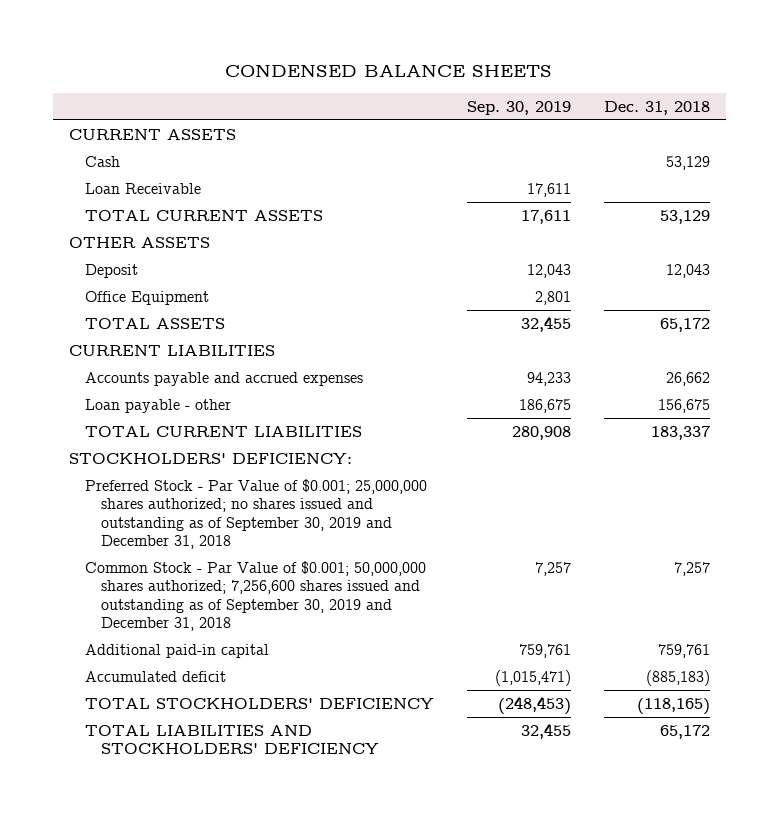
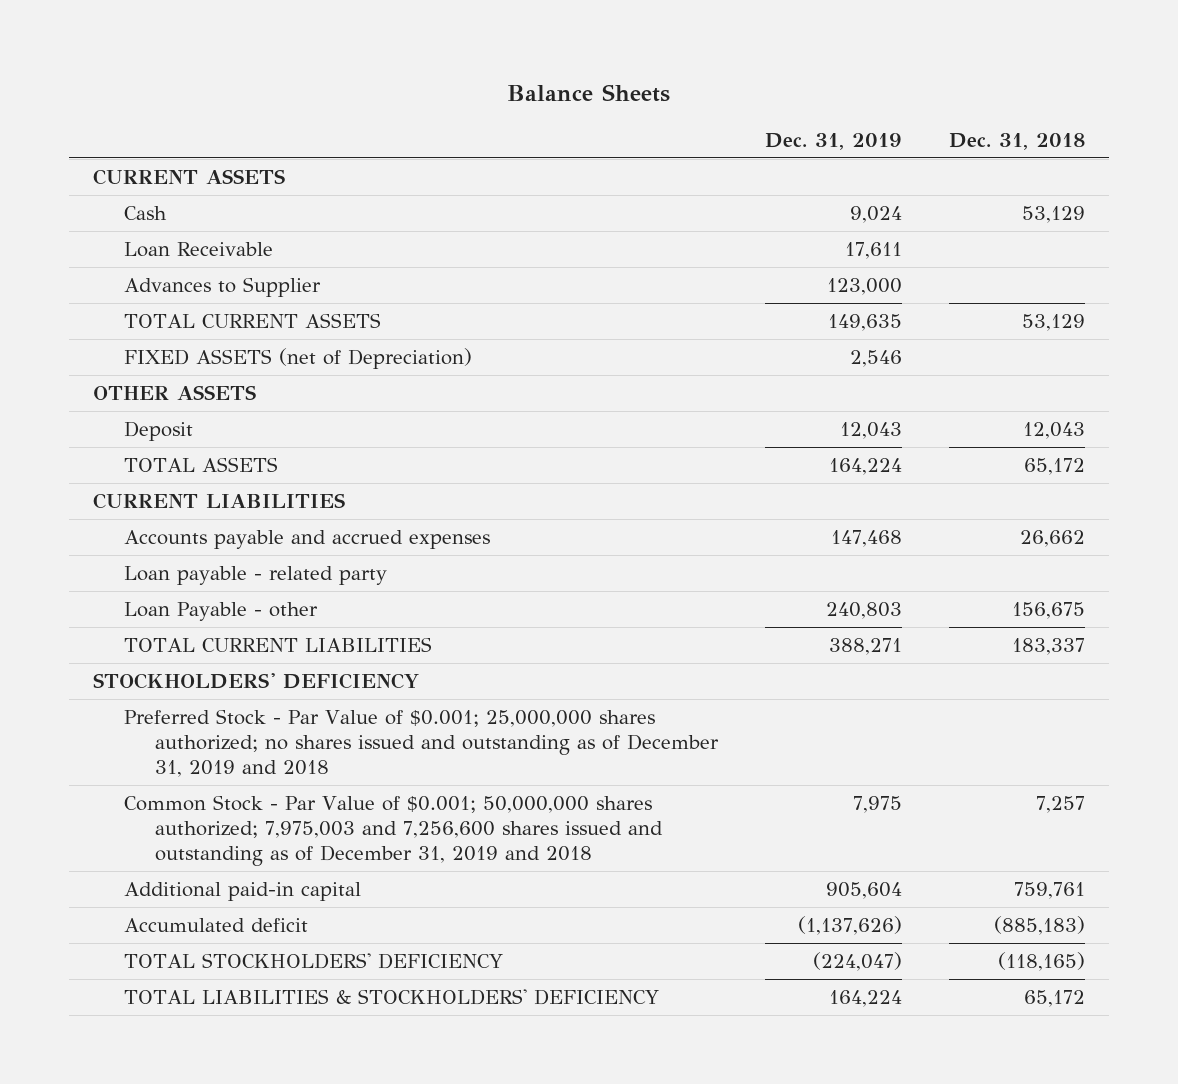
[225,64,553,78] CONDENSED BALANCE SHEETS -> [507,84,671,103] Balance Sheets
[466,100,571,115] Sep. 30, 2019 -> none
none -> [765,132,903,150] Dec. 31, 2019
none -> [124,277,322,298] Advances to Supplier
none -> [124,348,473,370] FIXED ASSETS (net of Depreciation)
[85,290,210,305] Office Equipment -> none
none -> [124,566,388,586] Loan payable - related party
[85,398,232,413] Loan payable - other -> [124,602,319,622] Loan Payable - other
[69,452,353,464] STOCKHOLDERS' DEFICIENCY: -> [92,673,419,690] STOCKHOLDERS' DEFICIENCY
[85,478,428,550] Preferred Stock - Par Value of $0.001; 25,000,000 shares authorized; no shares issued and outstanding as of September 30, 2019 and December 31, 2018 -> [124,709,720,777] Preferred Stock - Par Value of $0.001; 25,000,000 shares authorized; no shares issued and outstanding as of December 31, 2019 and 2018
[85,560,427,632] Common Stock - Par Value of $0.001; 50,000,000 shares authorized; 7,256,600 shares issued and outstanding as of September 30, 2019 and December 31, 2018 -> [124,795,664,866] Common Stock - Par Value of $0.001; 50,000,000 shares authorized; 7,975,003 and 7,256,600 shares issued and outstanding as of December 31, 2019 and 2018
[85,724,380,755] TOTAL LIABILITIES AND STOCKHOLDERS' DEFICIENCY -> [124,989,660,1006] TOTAL LIABILITIES & STOCKHOLDERS' DEFICIENCY

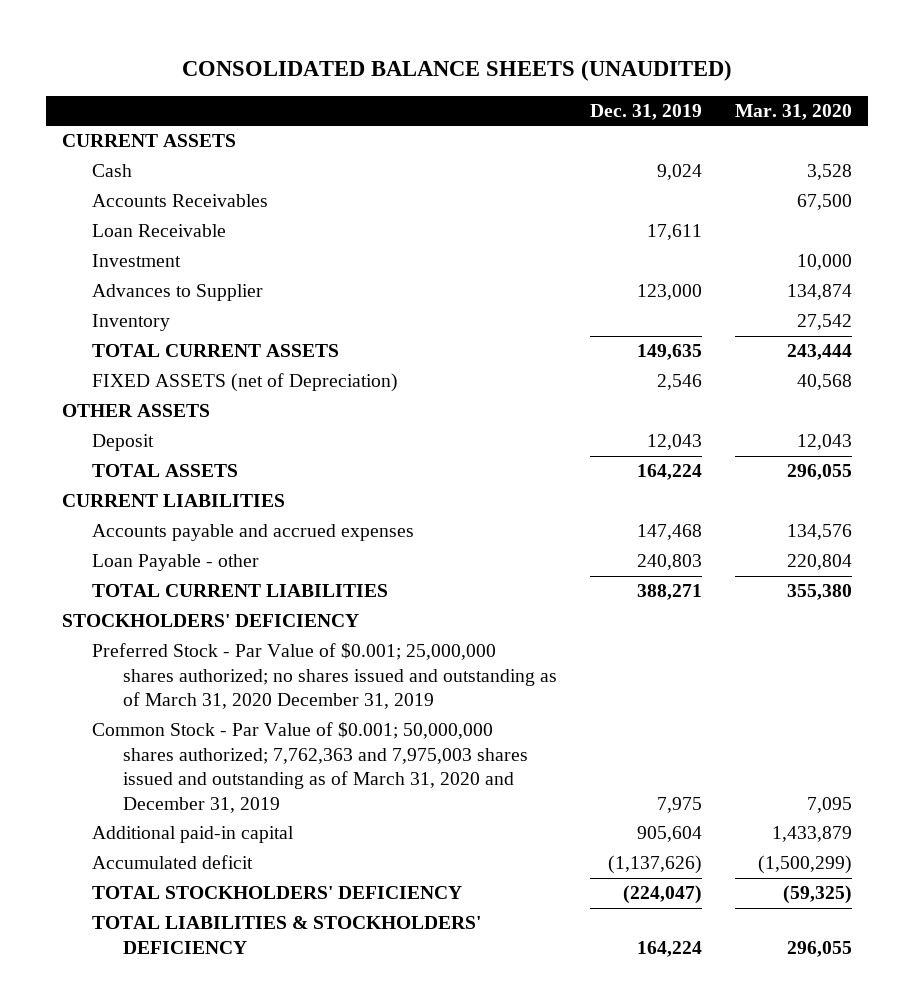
[507,84,671,103] Balance Sheets -> [181,60,732,82] CONSOLIDATED BALANCE SHEETS (UNAUDITED)
[949,132,1086,150] Dec. 31, 2018 -> none
none -> [734,104,852,121] Mar. 31, 2020
none -> [92,194,269,208] Accounts Receivables
none -> [92,254,182,268] Investment
none -> [92,314,171,332] Inventory
[124,566,388,586] Loan payable - related party -> none
[124,709,720,777] Preferred Stock - Par Value of $0.001; 25,000,000 shares authorized; no shares issued and outstanding as of December 31, 2019 and 2018 -> [92,643,557,710] Preferred Stock - Par Value of $0.001; 25,000,000 shares authorized; no shares issued and outstanding as of March 31, 2020 December 31, 2019
[124,795,664,866] Common Stock - Par Value of $0.001; 50,000,000 shares authorized; 7,975,003 and 7,256,600 shares issued and outstanding as of December 31, 2019 and 2018 -> [92,722,528,813] Common Stock - Par Value of $0.001; 50,000,000 shares authorized; 7,762,363 and 7,975,003 shares issued and outstanding as of March 31, 2020 and December 31, 2019

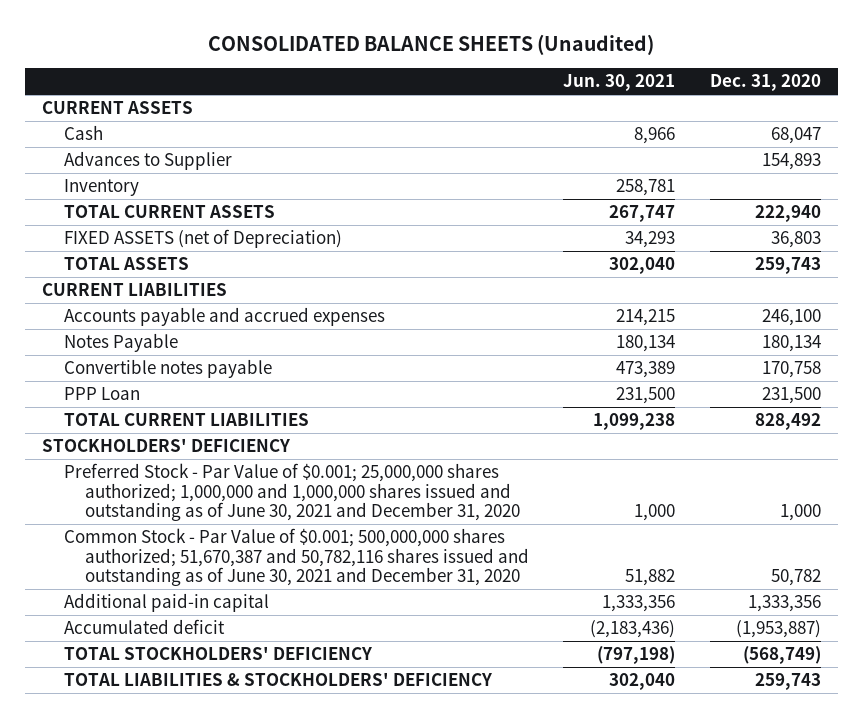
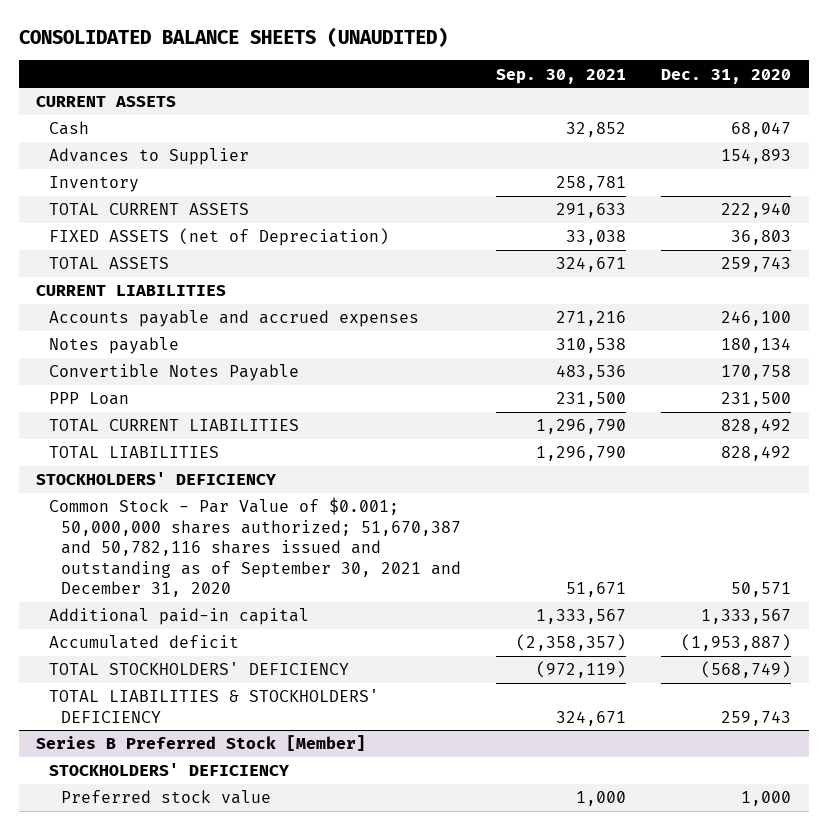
[208,34,655,56] CONSOLIDATED BALANCE SHEETS (Unaudited) -> [18,27,448,48] CONSOLIDATED BALANCE SHEETS (UNAUDITED)
[563,74,676,92] Jun. 30, 2021 -> none
none -> [496,68,627,84] Sep. 30, 2021
[63,333,178,353] Notes Payable -> [48,337,179,355] Notes payable
[63,359,272,379] Convertible notes payable -> [48,364,299,382] Convertible Notes Payable
none -> [48,446,219,459] TOTAL LIABILITIES
[63,463,521,522] Preferred Stock - Par Value of $0.001; 25,000,000 shares authorized; 1,000,000 and 1,000,000 shares issued and outstanding as of June 30, 2021 and December 31, 2020 -> none
[63,528,530,587] Common Stock - Par Value of $0.001; 500,000,000 shares authorized; 51,670,387 and 50,782,116 shares issued and outstanding as of June 30, 2021 and December 31, 2020 -> [48,497,461,597] Common Stock - Par Value of $0.001; 50,000,000 shares authorized; 51,670,387 and 50,782,116 shares issued and outstanding as of September 30, 2021 and December 31, 2020
[770,569,821,587] 50,782 -> [731,581,792,597] 50,571
[747,595,821,613] 1,333,356 -> [701,609,792,625] 1,333,567
none -> [36,735,367,752] Series B Preferred Stock [Member]
none -> [48,763,289,777] STOCKHOLDERS' DEFICIENCY
none -> [60,790,271,805] Preferred stock value

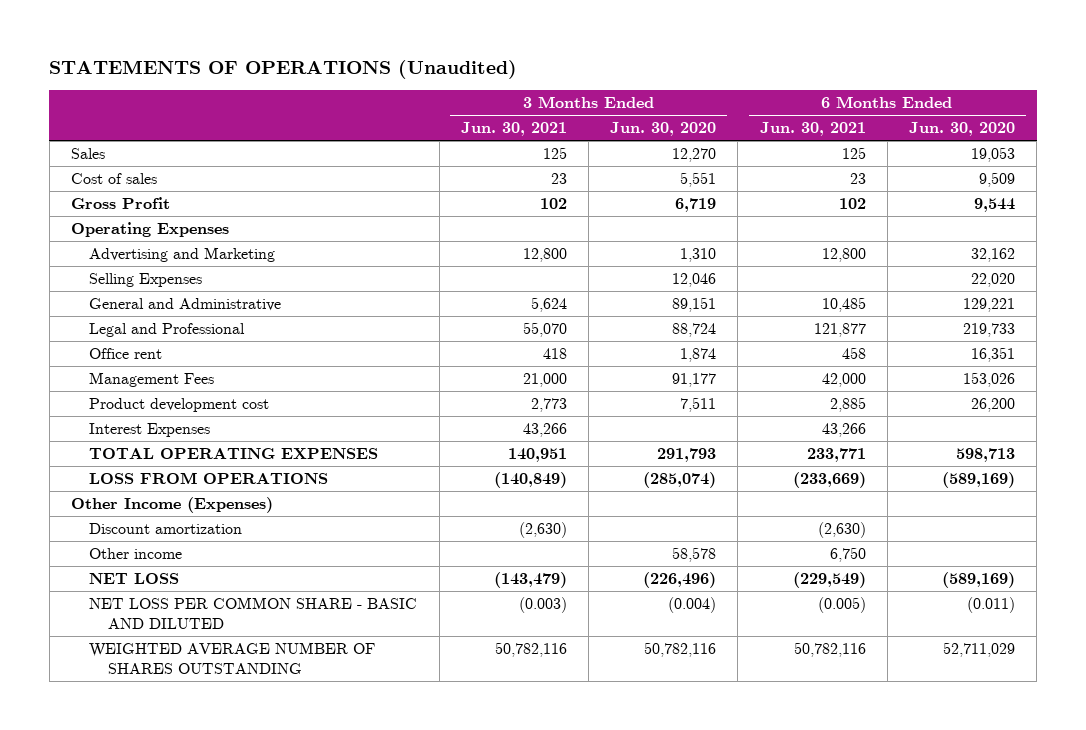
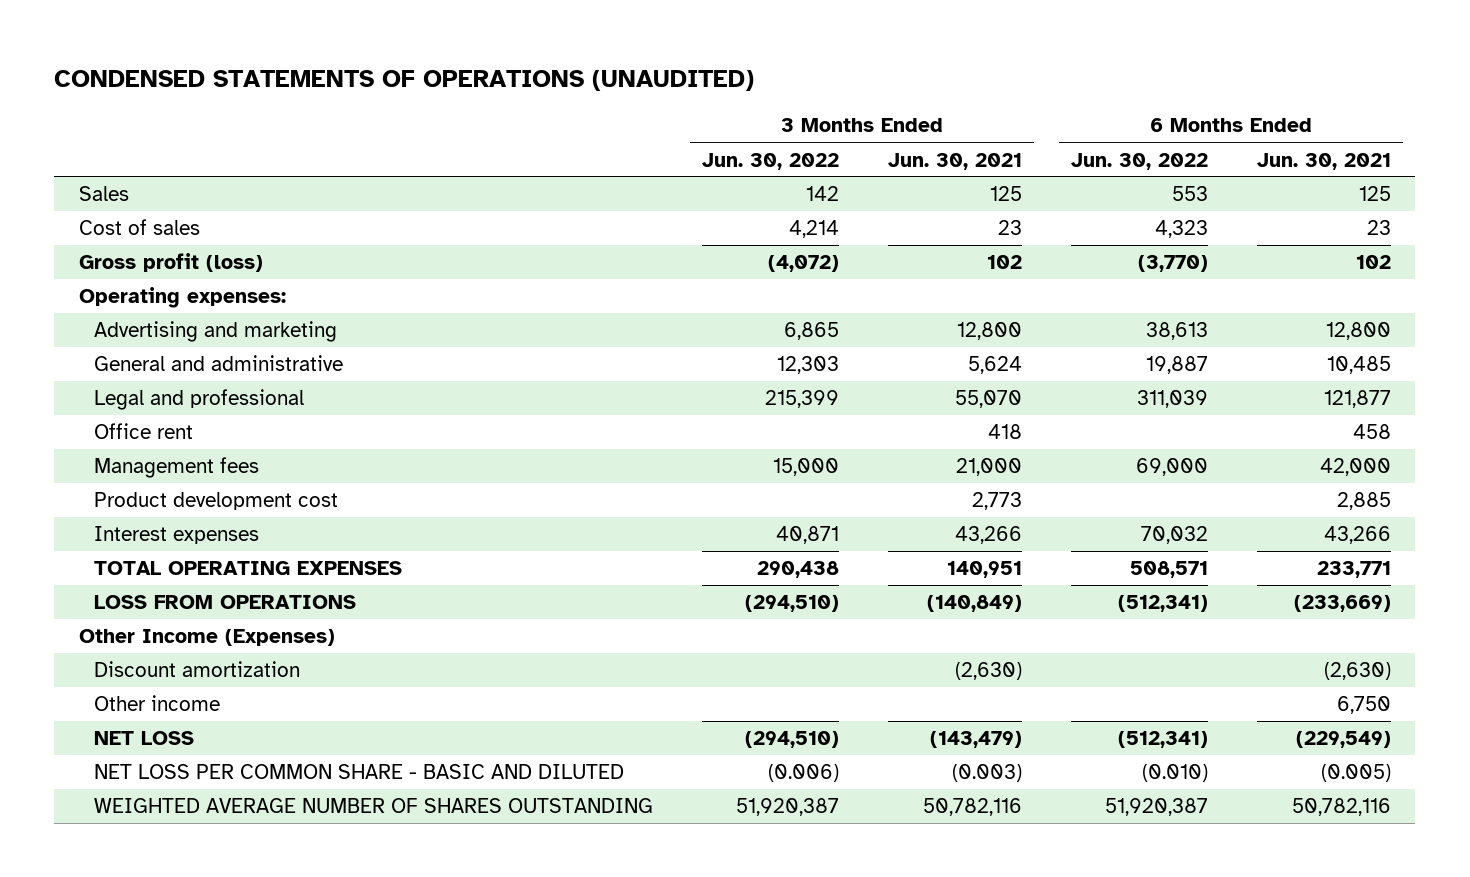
[49,59,518,79] STATEMENTS OF OPERATIONS (Unaudited) -> [54,70,755,92] CONDENSED STATEMENTS OF OPERATIONS (UNAUDITED)
[610,122,717,137] Jun. 30, 2020 -> none
[909,122,1016,137] Jun. 30, 2020 -> none
none -> [702,152,840,170] Jun. 30, 2022
none -> [1070,152,1208,170] Jun. 30, 2022
[89,273,203,288] Selling Expenses -> none
[70,197,170,210] Gross Profit -> [78,253,263,273] Gross profit (loss)
[70,222,229,238] Operating Expenses -> [78,287,286,309] Operating expenses:
[89,247,276,263] Advertising and Marketing -> [94,321,338,343] Advertising and marketing
[89,298,282,312] General and Administrative -> [94,355,344,372] General and administrative
[89,323,246,338] Legal and Professional -> [94,389,305,411] Legal and professional
[89,372,215,388] Management Fees -> [94,457,260,479] Management fees
[89,423,211,438] Interest Expenses -> [94,526,260,545] Interest expenses

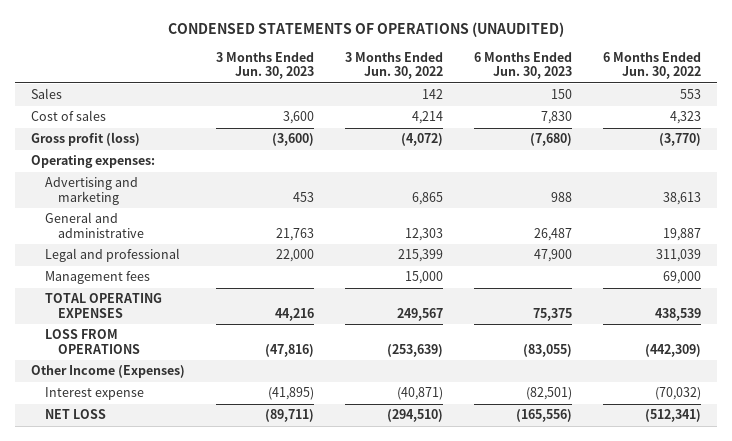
[887,152,1022,170] Jun. 30, 2021 -> none
[1256,152,1391,170] Jun. 30, 2021 -> none
none -> [216,52,315,80] 3 Months Ended Jun. 30, 2023
none -> [474,52,573,80] 6 Months Ended Jun. 30, 2023
[94,423,194,440] Office rent -> none
[94,492,339,511] Product development cost -> none
[94,526,260,545] Interest expenses -> none
[757,561,840,579] 290,438 -> [397,307,444,321] 249,567
[1129,561,1208,579] 508,571 -> [655,307,702,321] 438,539
[745,595,840,613] (294,510) -> [387,343,444,357] (253,639)
[1117,595,1208,613] (512,341) -> [645,343,702,357] (442,309)
[94,661,301,678] Discount amortization -> none
[94,695,221,712] Other income -> none
none -> [44,387,144,401] Interest expense
[94,764,625,780] NET LOSS PER COMMON SHARE - BASIC AND DILUTED -> none
[94,798,654,814] WEIGHTED AVERAGE NUMBER OF SHARES OUTSTANDING -> none

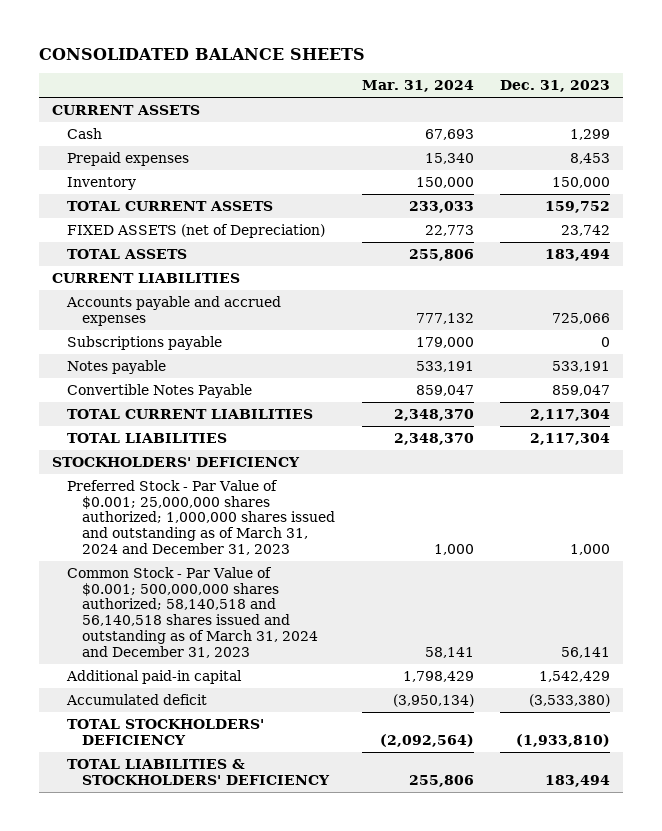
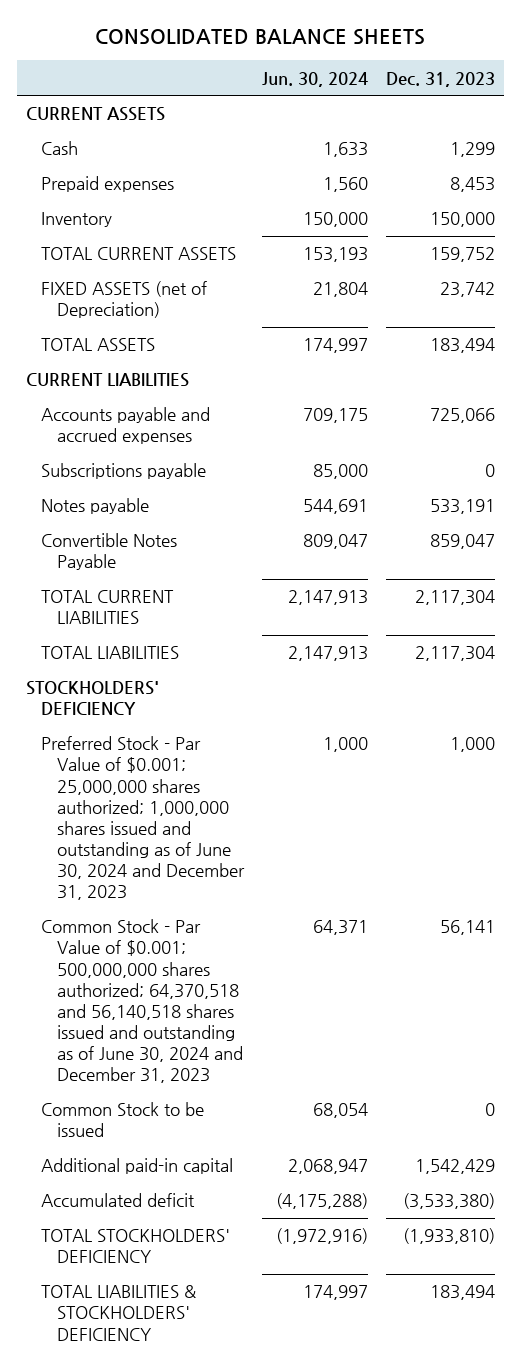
[361,80,474,93] Mar. 31, 2024 -> none
none -> [261,71,368,87] Jun. 30, 2024
[67,479,336,555] Preferred Stock - Par Value of $0.001; 25,000,000 shares authorized; 1,000,000 shares issued and outstanding as of March 31, 2024 and December 31, 2023 -> [41,736,245,901] Preferred Stock - Par Value of $0.001; 25,000,000 shares authorized; 1,000,000 shares issued and outstanding as of June 30, 2024 and December 31, 2023
[67,566,319,658] Common Stock - Par Value of $0.001; 500,000,000 shares authorized; 58,140,518 and 56,140,518 shares issued and outstanding as of March 31, 2024 and December 31, 2023 -> [41,919,243,1084] Common Stock - Par Value of $0.001; 500,000,000 shares authorized; 64,370,518 and 56,140,518 shares issued and outstanding as of June 30, 2024 and December 31, 2023
none -> [41,1102,205,1138] Common Stock to be issued

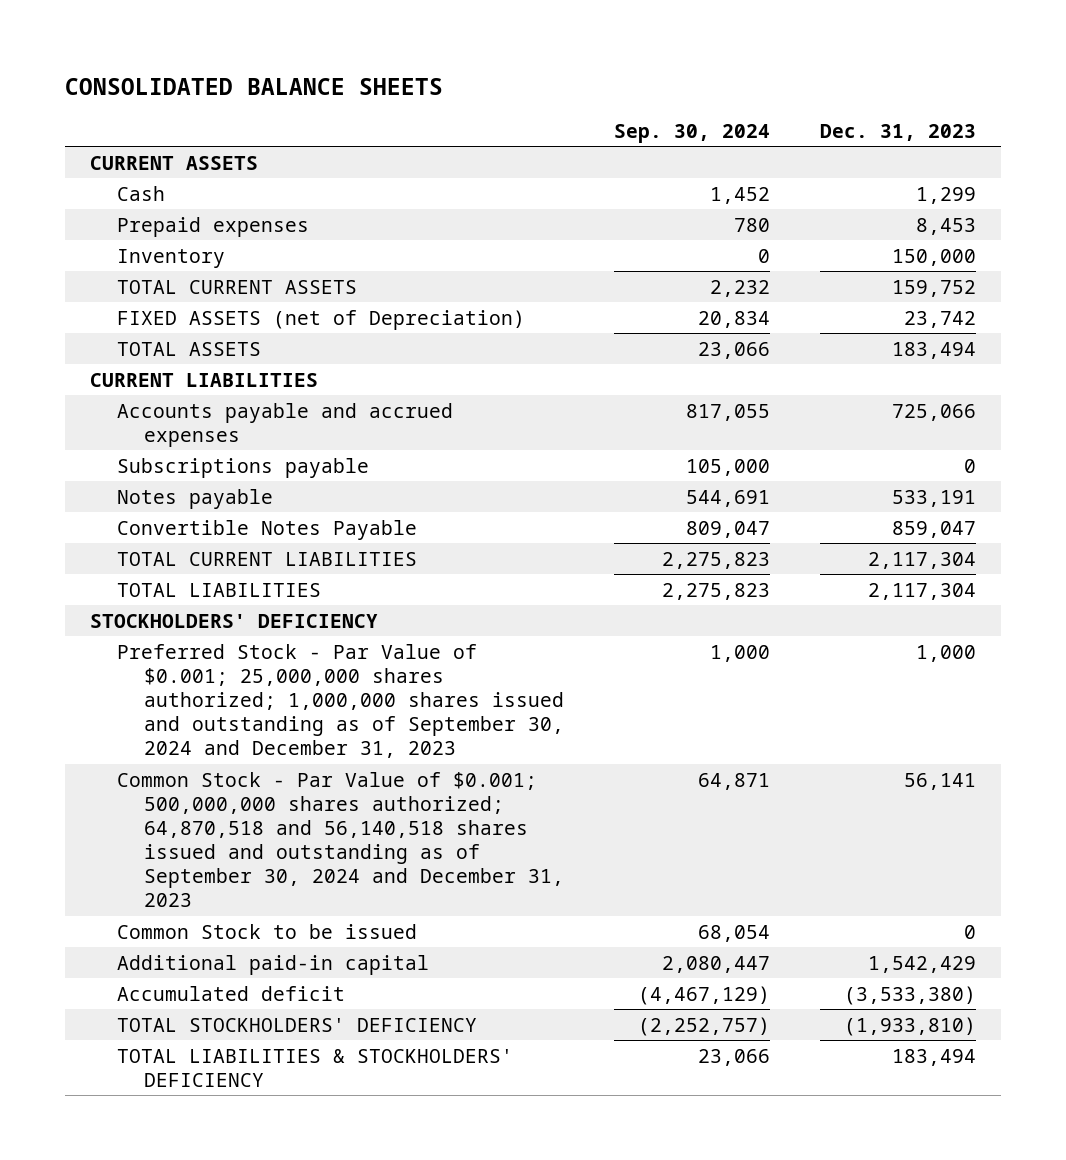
[261,71,368,87] Jun. 30, 2024 -> none
none -> [614,123,771,143] Sep. 30, 2024
[41,736,245,901] Preferred Stock - Par Value of $0.001; 25,000,000 shares authorized; 1,000,000 shares issued and outstanding as of June 30, 2024 and December 31, 2023 -> [117,643,565,759] Preferred Stock - Par Value of $0.001; 25,000,000 shares authorized; 1,000,000 shares issued and outstanding as of September 30, 2024 and December 31, 2023
[41,919,243,1084] Common Stock - Par Value of $0.001; 500,000,000 shares authorized; 64,370,518 and 56,140,518 shares issued and outstanding as of June 30, 2024 and December 31, 2023 -> [117,771,565,908] Common Stock - Par Value of $0.001; 500,000,000 shares authorized; 64,870,518 and 56,140,518 shares issued and outstanding as of September 30, 2024 and December 31, 2023

